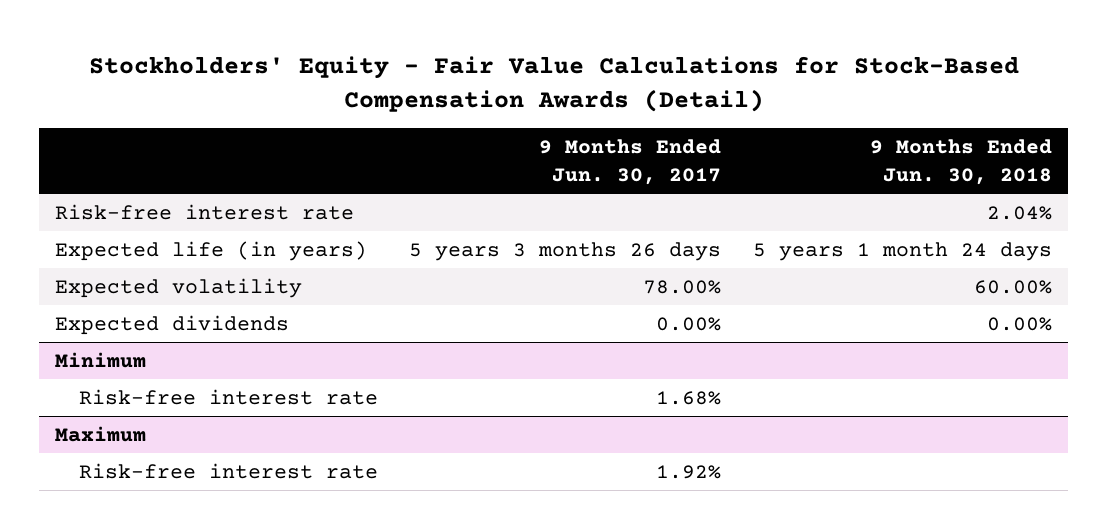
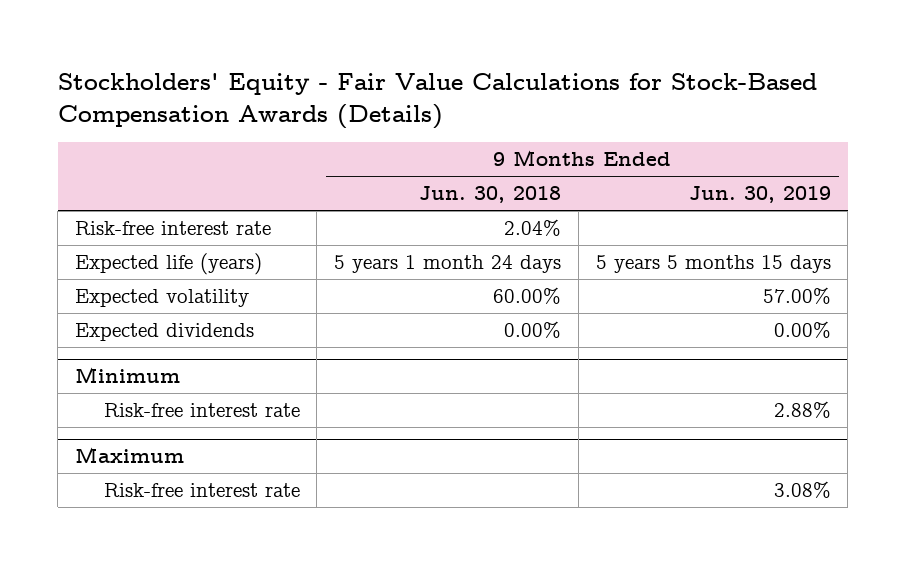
[88,55,1019,112] Stockholders' Equity - Fair Value Calculations for Stock-Based Compensation Awards (Detail) -> [57,72,817,129] Stockholders' Equity - Fair Value Calculations for Stock-Based Compensation Awards (Details)
[539,139,722,185] 9 Months Ended Jun. 30, 2017 -> none
none -> [688,186,831,204] Jun. 30, 2019
[54,241,367,262] Expected life (in years) -> [74,253,262,276] Expected life (years)

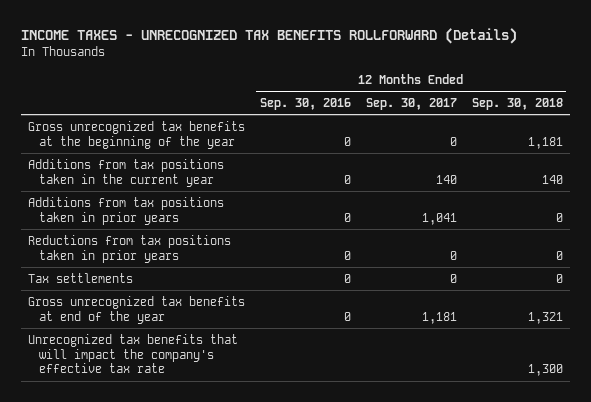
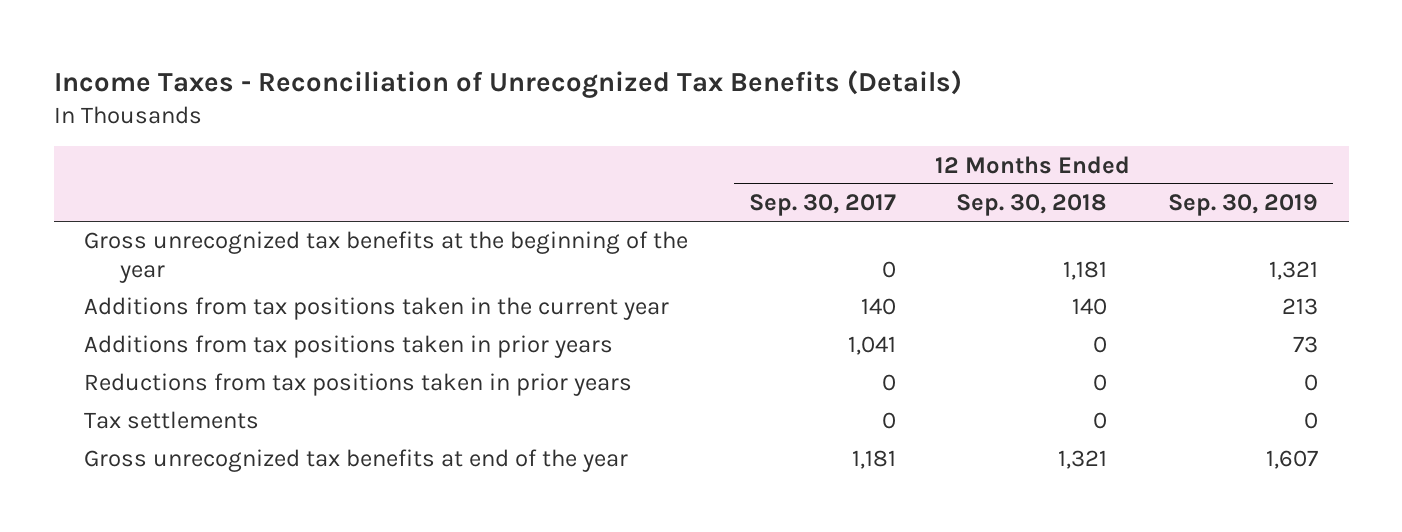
[20,27,517,44] INCOME TAXES - UNRECOGNIZED TAX BENEFITS ROLLFORWARD (Details) -> [53,69,962,98] Income Taxes - Reconciliation of Unrecognized Tax Benefits (Details)
[259,98,351,111] Sep. 30, 2016 -> none
none -> [1168,194,1319,217] Sep. 30, 2019
[28,333,239,374] Unrecognized tax benefits that will impact the company's effective tax rate -> none

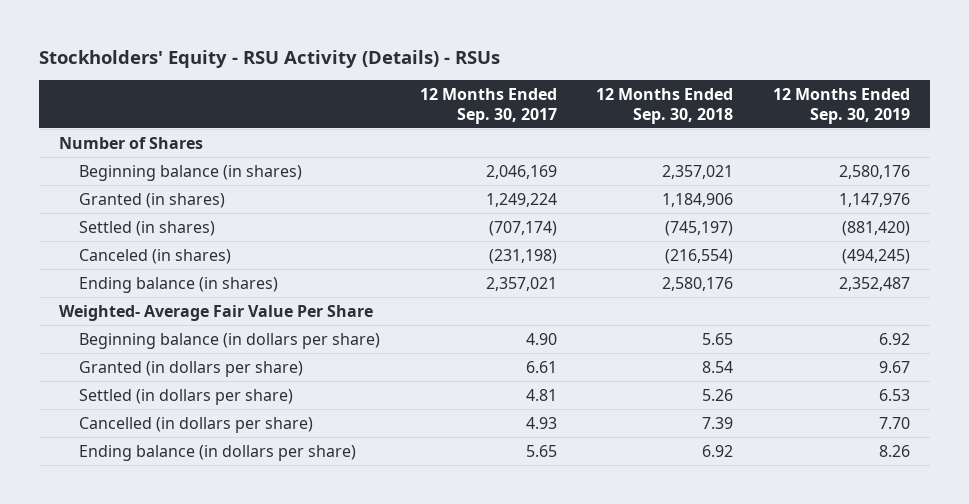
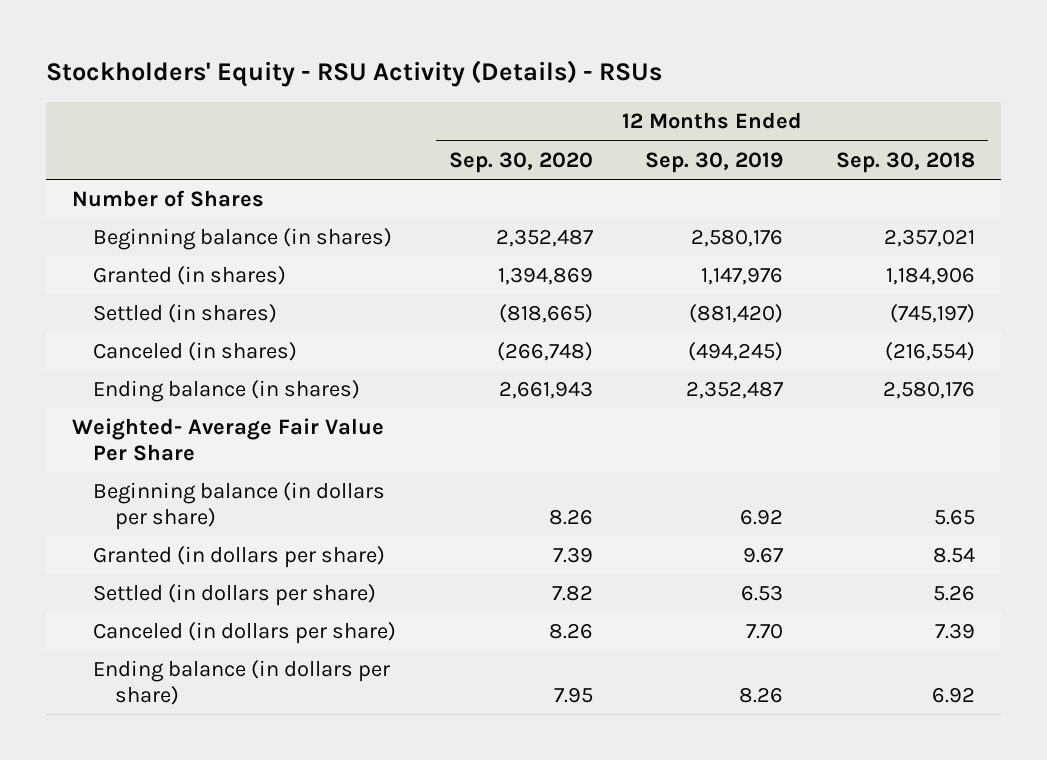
[419,88,557,124] 12 Months Ended Sep. 30, 2017 -> none
none -> [448,151,593,173] Sep. 30, 2020
[79,416,314,433] Cancelled (in dollars per share) -> [93,622,397,645] Canceled (in dollars per share)

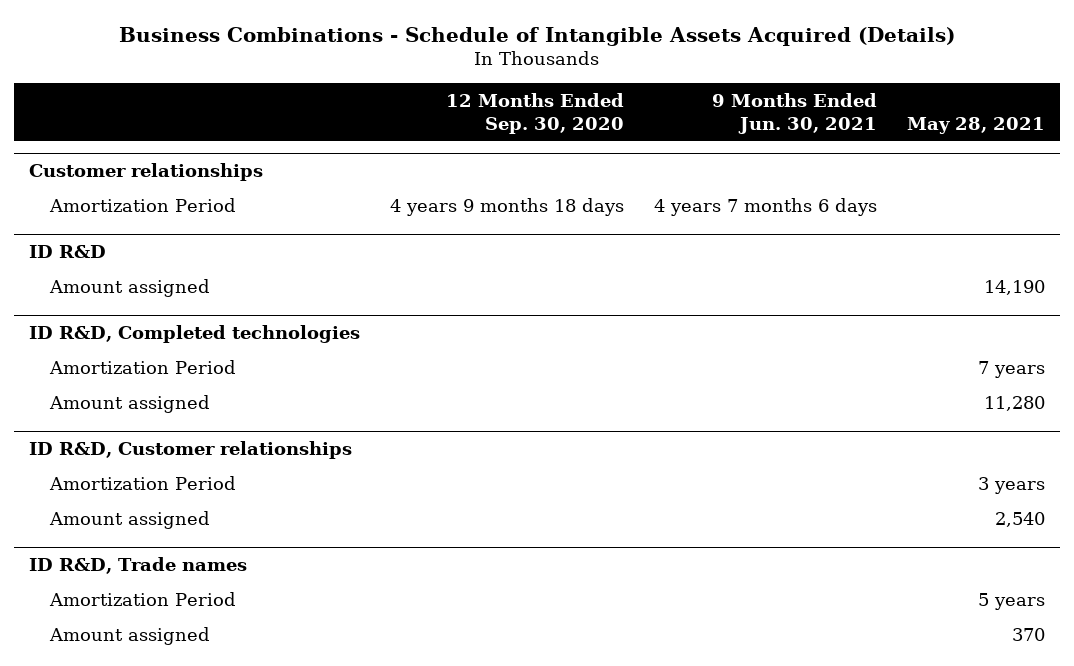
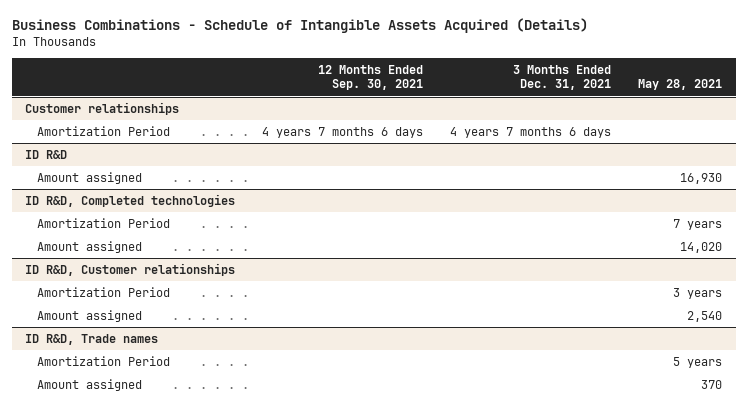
[446,92,625,134] 12 Months Ended Sep. 30, 2020 -> none
[712,92,878,134] 9 Months Ended Jun. 30, 2021 -> none
none -> [318,65,424,91] 12 Months Ended Sep. 30, 2021
none -> [513,65,612,91] 3 Months Ended Dec. 31, 2021
[983,279,1045,295] 14,190 -> [680,173,723,185] 16,930
[983,395,1045,411] 11,280 -> [680,242,723,254] 14,020

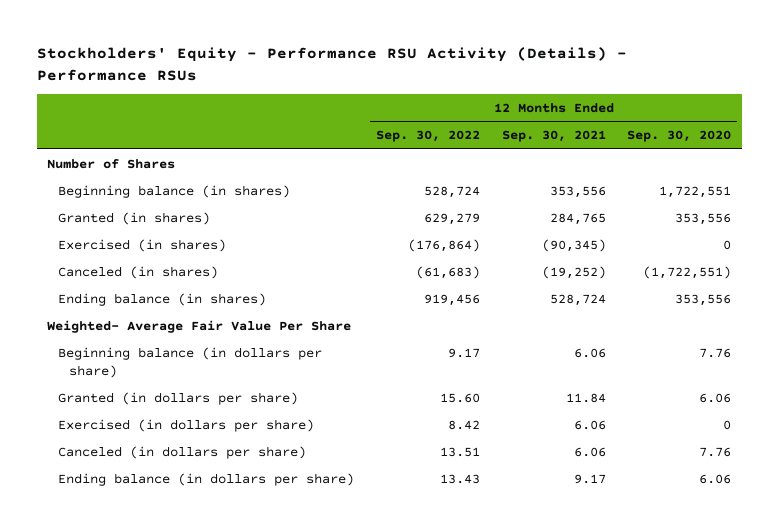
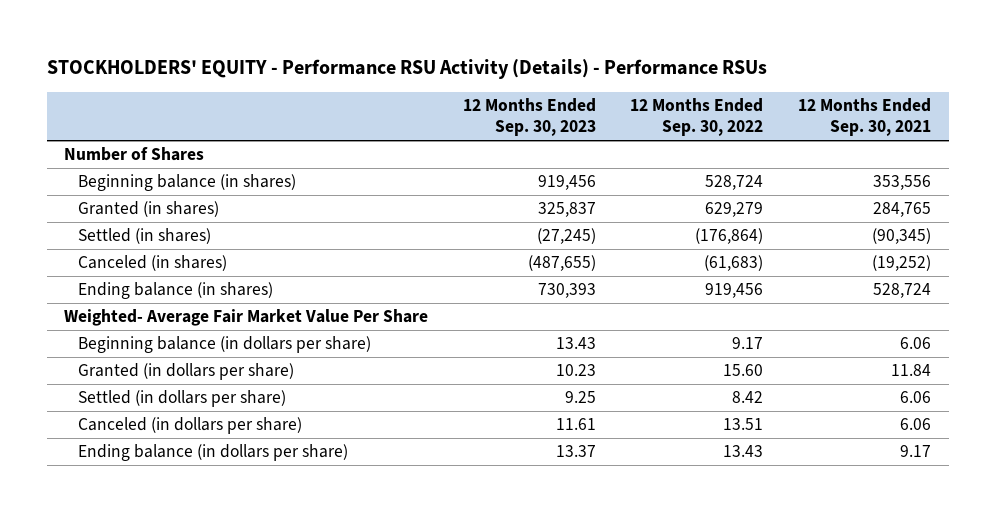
[36,47,627,81] Stockholders' Equity - Performance RSU Activity (Details) - Performance RSUs -> [46,59,767,80] STOCKHOLDERS' EQUITY - Performance RSU Activity (Details) - Performance RSUs
[627,130,732,143] Sep. 30, 2020 -> none
none -> [462,98,596,137] 12 Months Ended Sep. 30, 2023
[58,238,227,252] Exercised (in shares) -> [78,228,212,245] Settled (in shares)
[47,319,352,333] Weighted- Average Fair Value Per Share -> [64,309,429,327] Weighted- Average Fair Market Value Per Share
[58,418,315,432] Exercised (in dollars per share) -> [78,390,287,408] Settled (in dollars per share)

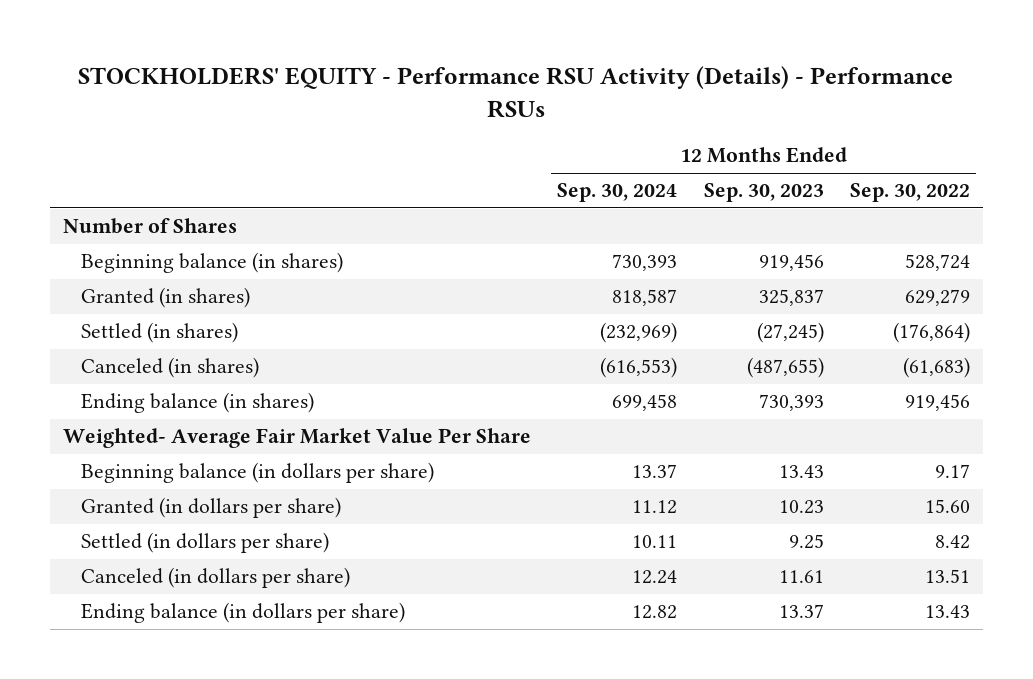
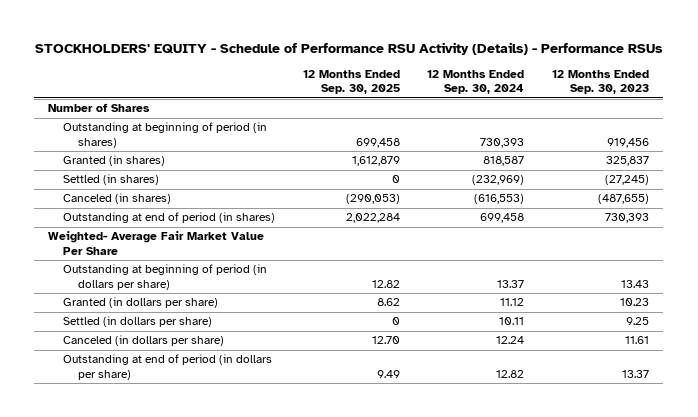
[78,65,954,118] STOCKHOLDERS' EQUITY - Performance RSU Activity (Details) - Performance RSUs -> [34,41,663,55] STOCKHOLDERS' EQUITY - Schedule of Performance RSU Activity (Details) - Performance RSUs
[849,183,970,203] Sep. 30, 2022 -> none
none -> [302,69,400,95] 12 Months Ended Sep. 30, 2025
[81,252,344,274] Beginning balance (in shares) -> [62,122,267,148] Outstanding at beginning of period (in shares)
[81,392,315,414] Ending balance (in shares) -> [62,212,275,224] Outstanding at end of period (in shares)
[81,462,435,484] Beginning balance (in dollars per share) -> [62,264,267,290] Outstanding at beginning of period (in dollars per share)
[81,602,406,624] Ending balance (in dollars per share) -> [62,354,272,380] Outstanding at end of period (in dollars per share)

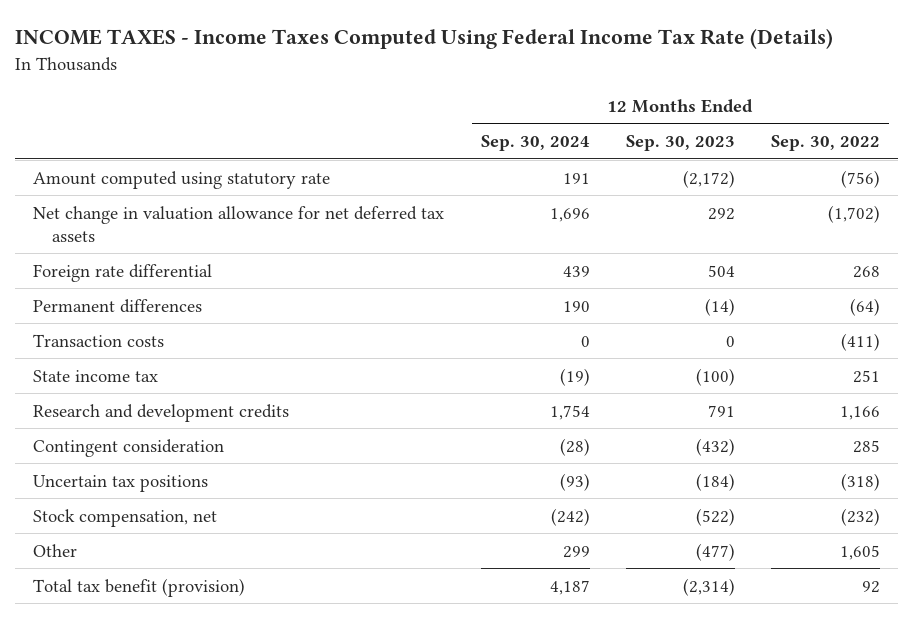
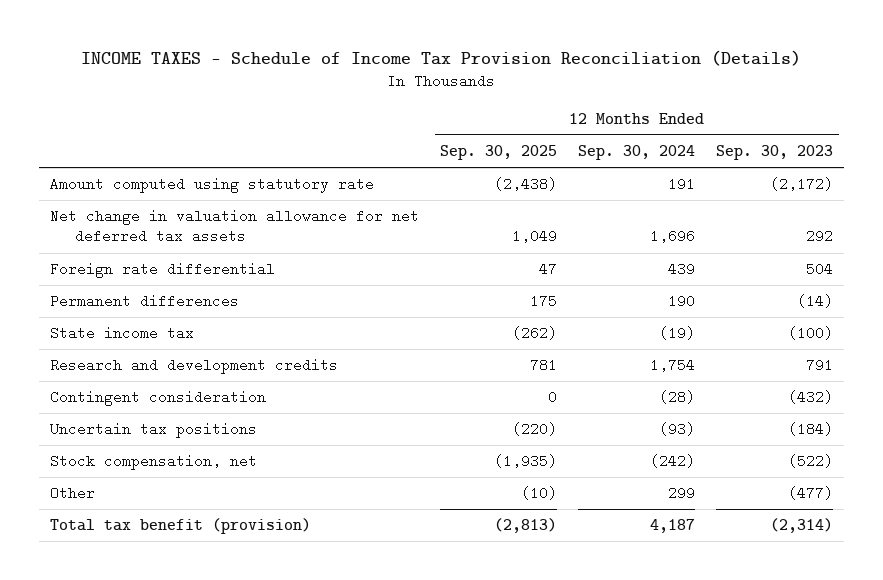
[15,28,834,50] INCOME TAXES - Income Taxes Computed Using Federal Income Tax Rate (Details) -> [81,50,802,67] INCOME TAXES - Schedule of Income Tax Provision Reconciliation (Details)
[770,135,880,152] Sep. 30, 2022 -> none
none -> [439,145,557,161] Sep. 30, 2025
[33,333,165,347] Transaction costs -> none

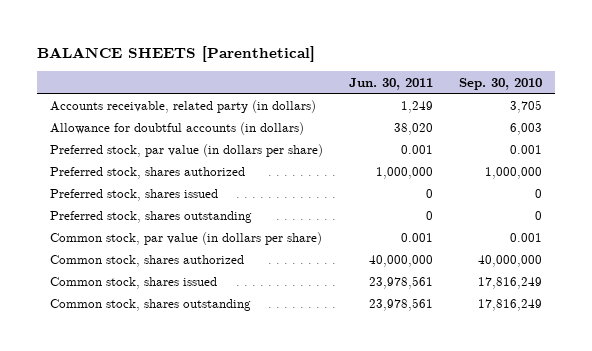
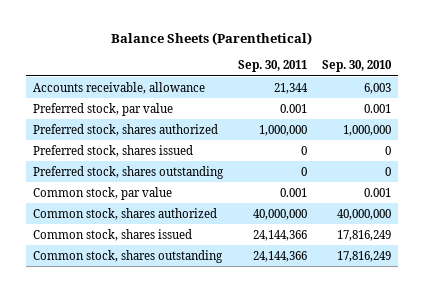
[37,45,316,62] BALANCE SHEETS [Parenthetical] -> [110,32,312,46] Balance Sheets (Parenthetical)
[349,77,434,90] Jun. 30, 2011 -> none
none -> [237,60,307,73] Sep. 30, 2011
[50,99,317,113] Accounts receivable, related party (in dollars) -> none
[50,121,305,135] Allowance for doubtful accounts (in dollars) -> [32,81,205,94] Accounts receivable, allowance
[50,143,324,157] Preferred stock, par value (in dollars per share) -> [32,102,173,116] Preferred stock, par value
[50,231,323,245] Common stock, par value (in dollars per share) -> [32,186,172,200] Common stock, par value

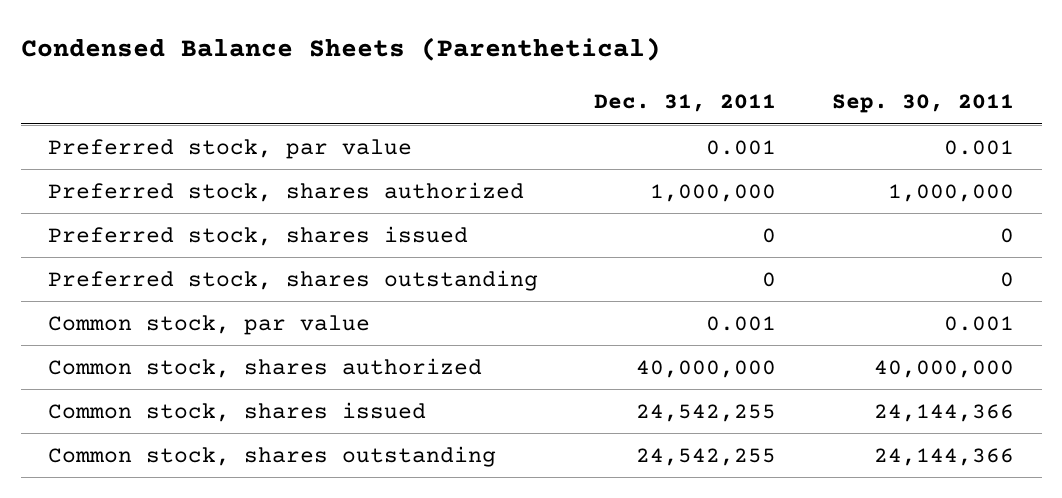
[110,32,312,46] Balance Sheets (Parenthetical) -> [20,37,661,62] Condensed Balance Sheets (Parenthetical)
[321,60,392,73] Sep. 30, 2010 -> none
none -> [594,94,777,113] Dec. 31, 2011
[32,81,205,94] Accounts receivable, allowance -> none

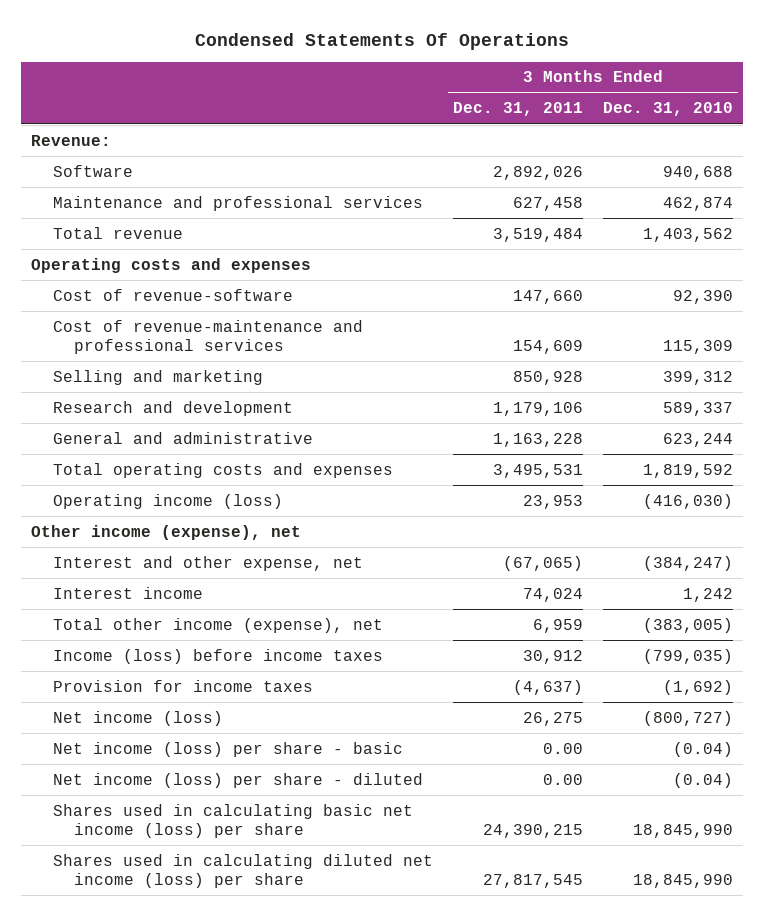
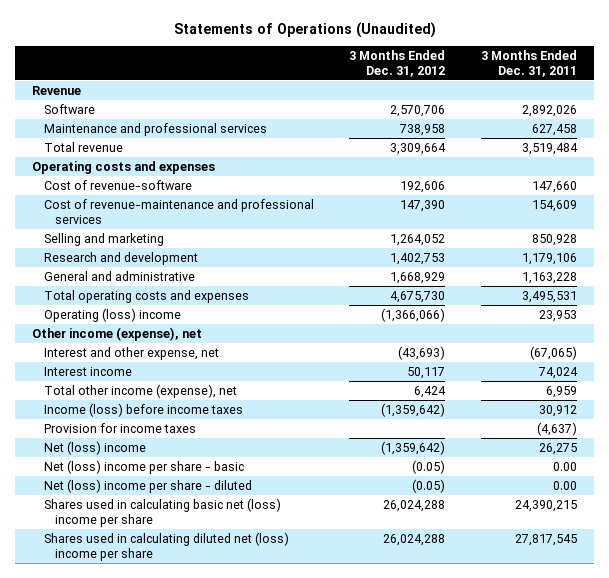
[195,32,570,50] Condensed Statements Of Operations -> [173,21,436,38] Statements of Operations (Unaudited)
[603,102,734,117] Dec. 31, 2010 -> none
none -> [349,49,446,77] 3 Months Ended Dec. 31, 2012
[31,134,112,146] Revenue: -> [32,85,82,95] Revenue
[52,493,283,509] Operating income (loss) -> [43,307,181,322] Operating (loss) income
[52,710,223,726] Net income (loss) -> [43,440,146,455] Net (loss) income
[52,741,403,757] Net income (loss) per share - basic -> [43,459,244,474] Net (loss) income per share - basic
[52,772,423,788] Net income (loss) per share - diluted -> [43,478,252,493] Net (loss) income per share - diluted
[52,803,413,838] Shares used in calculating basic net income (loss) per share -> [43,497,281,527] Shares used in calculating basic net (loss) income per share
[52,853,433,888] Shares used in calculating diluted net income (loss) per share -> [43,531,289,561] Shares used in calculating diluted net (loss) income per share

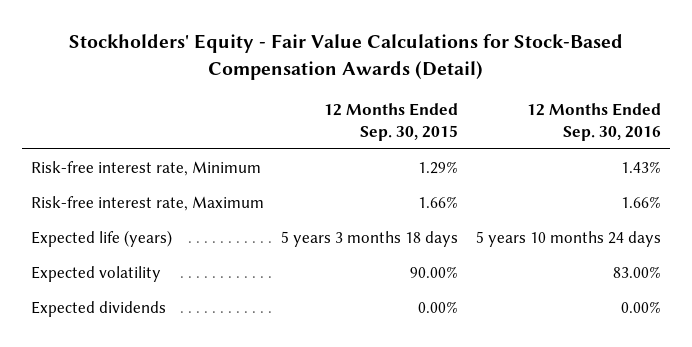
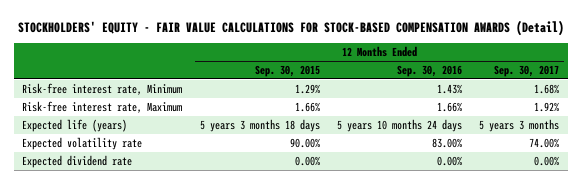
[68,34,623,80] Stockholders' Equity - Fair Value Calculations for Stock-Based Compensation Awards (Detail) -> [17,19,564,36] STOCKHOLDERS' EQUITY - FAIR VALUE CALCULATIONS FOR STOCK-BASED COMPENSATION AWARDS (Detail)
none -> [494,64,560,77] Sep. 30, 2017
[30,266,161,283] Expected volatility -> [22,136,143,150] Expected volatility rate
[30,301,166,318] Expected dividends -> [22,154,133,168] Expected dividend rate

